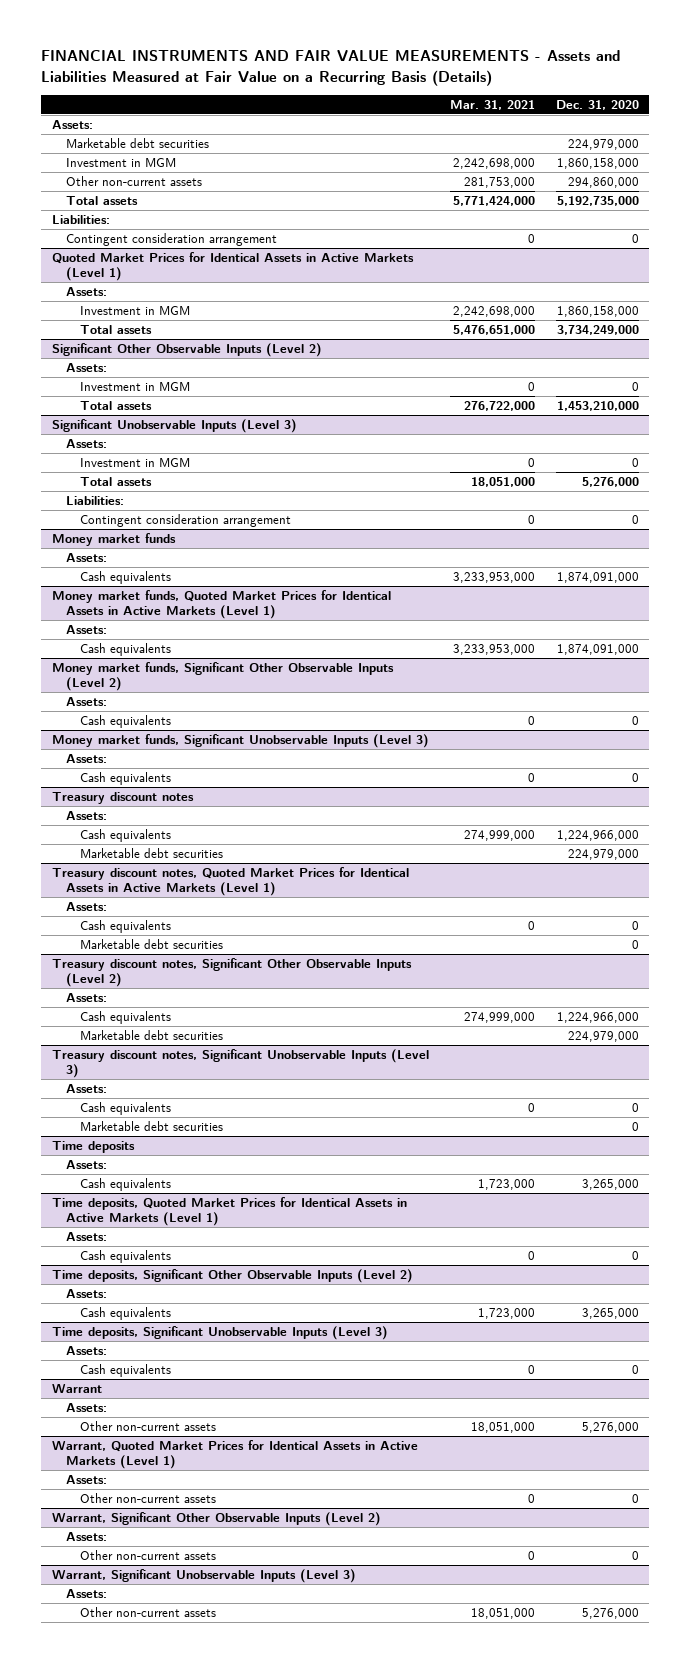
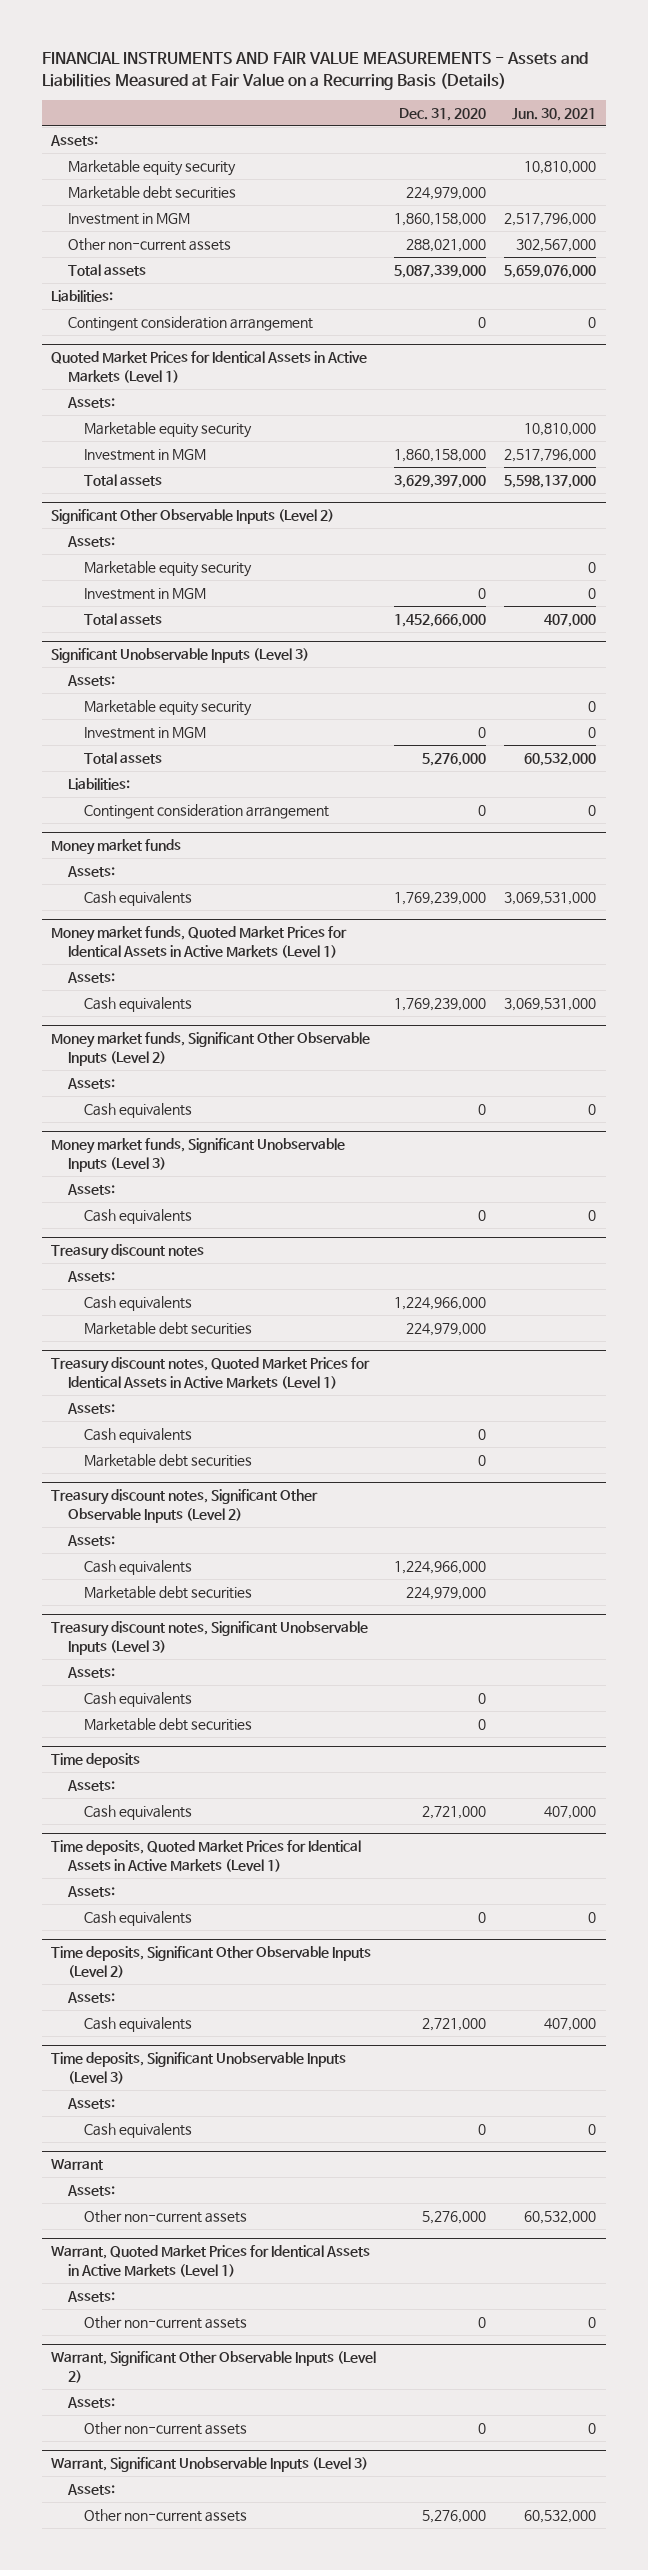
[449,99,535,110] Mar. 31, 2021 -> none
none -> [512,107,597,121] Jun. 30, 2021
none -> [67,160,236,177] Marketable equity security
[567,177,639,189] 294,860,000 -> [406,239,487,253] 288,021,000
[556,196,639,207] 5,192,735,000 -> [394,265,487,279] 5,087,339,000
none -> [84,422,253,439] Marketable equity security
[556,325,639,336] 3,734,249,000 -> [394,475,487,489] 3,629,397,000
none -> [84,561,253,578] Marketable equity security
[556,401,639,412] 1,453,210,000 -> [394,614,487,628] 1,452,666,000
none -> [84,700,253,717] Marketable equity security
[556,572,639,584] 1,874,091,000 -> [394,892,487,906] 1,769,239,000
[556,644,639,656] 1,874,091,000 -> [394,998,487,1012] 1,769,239,000
[581,1179,639,1191] 3,265,000 -> [422,1806,487,1820] 2,721,000
[581,1308,639,1320] 3,265,000 -> [422,2018,487,2032] 2,721,000

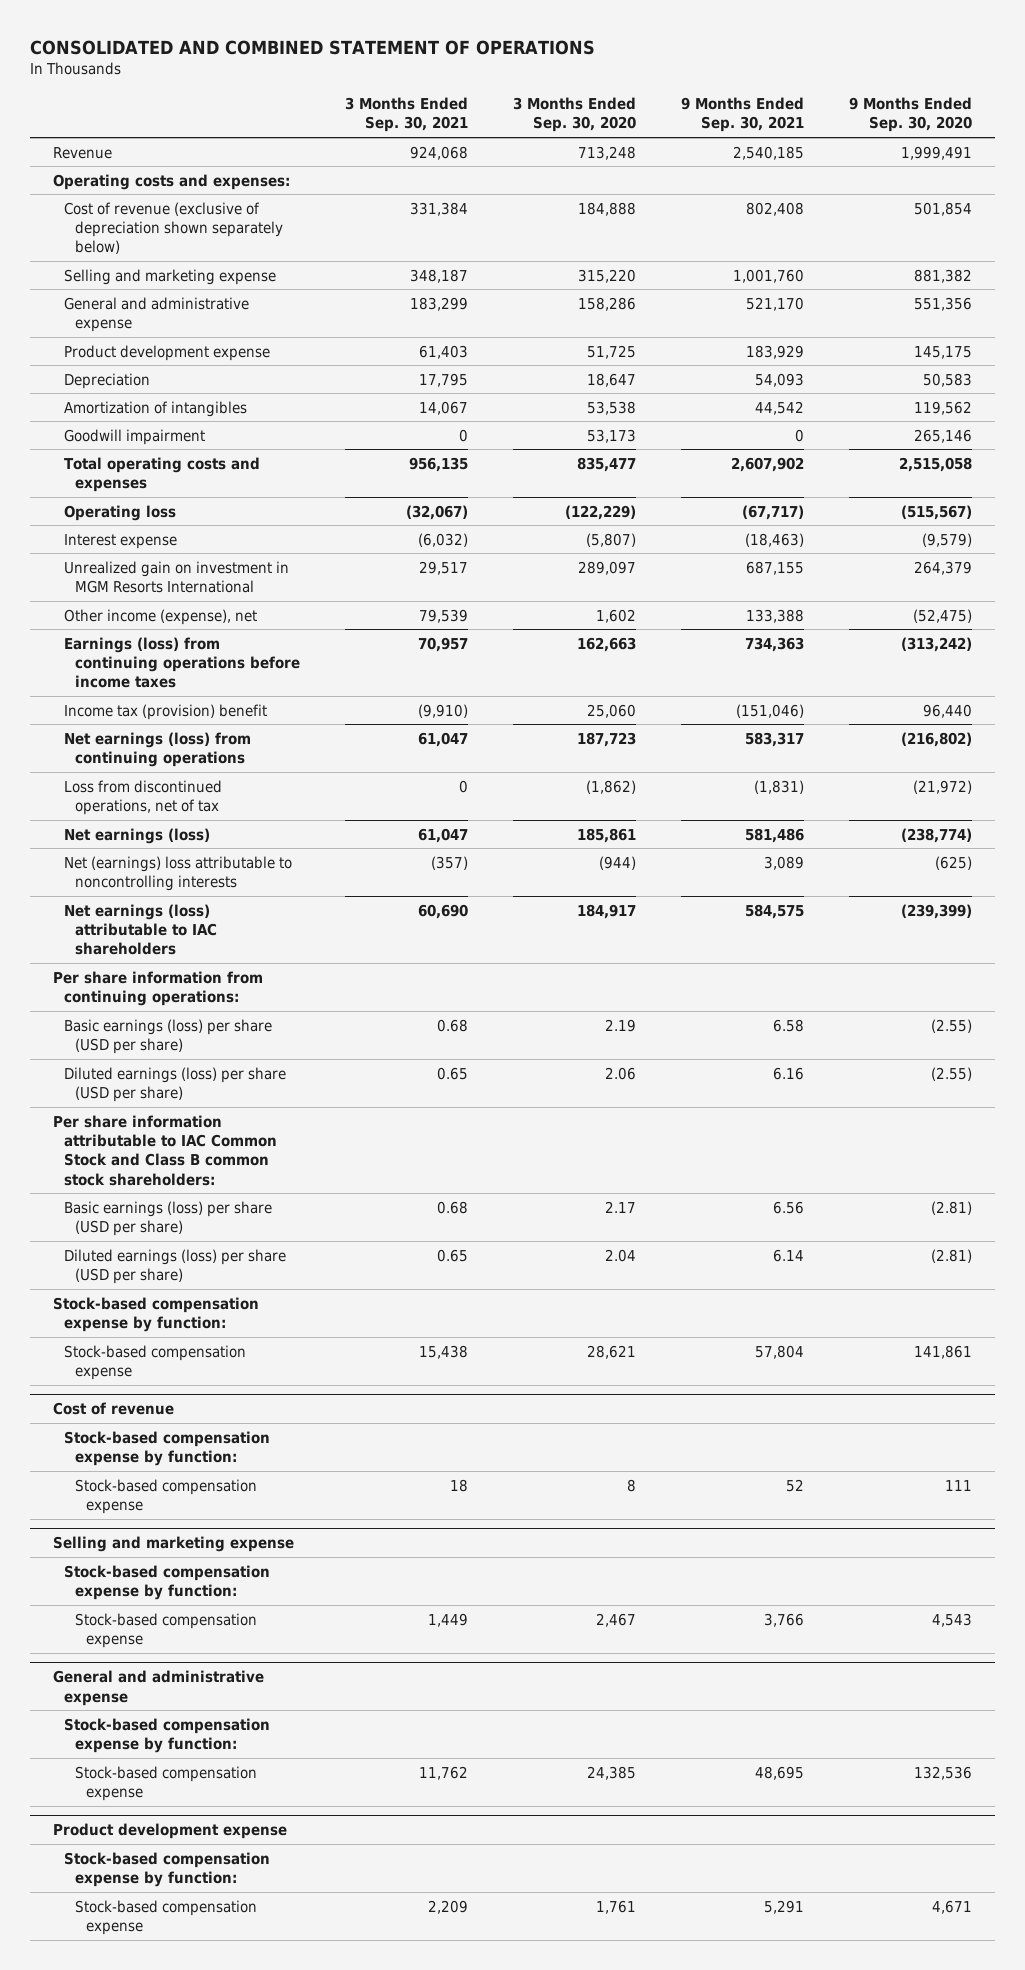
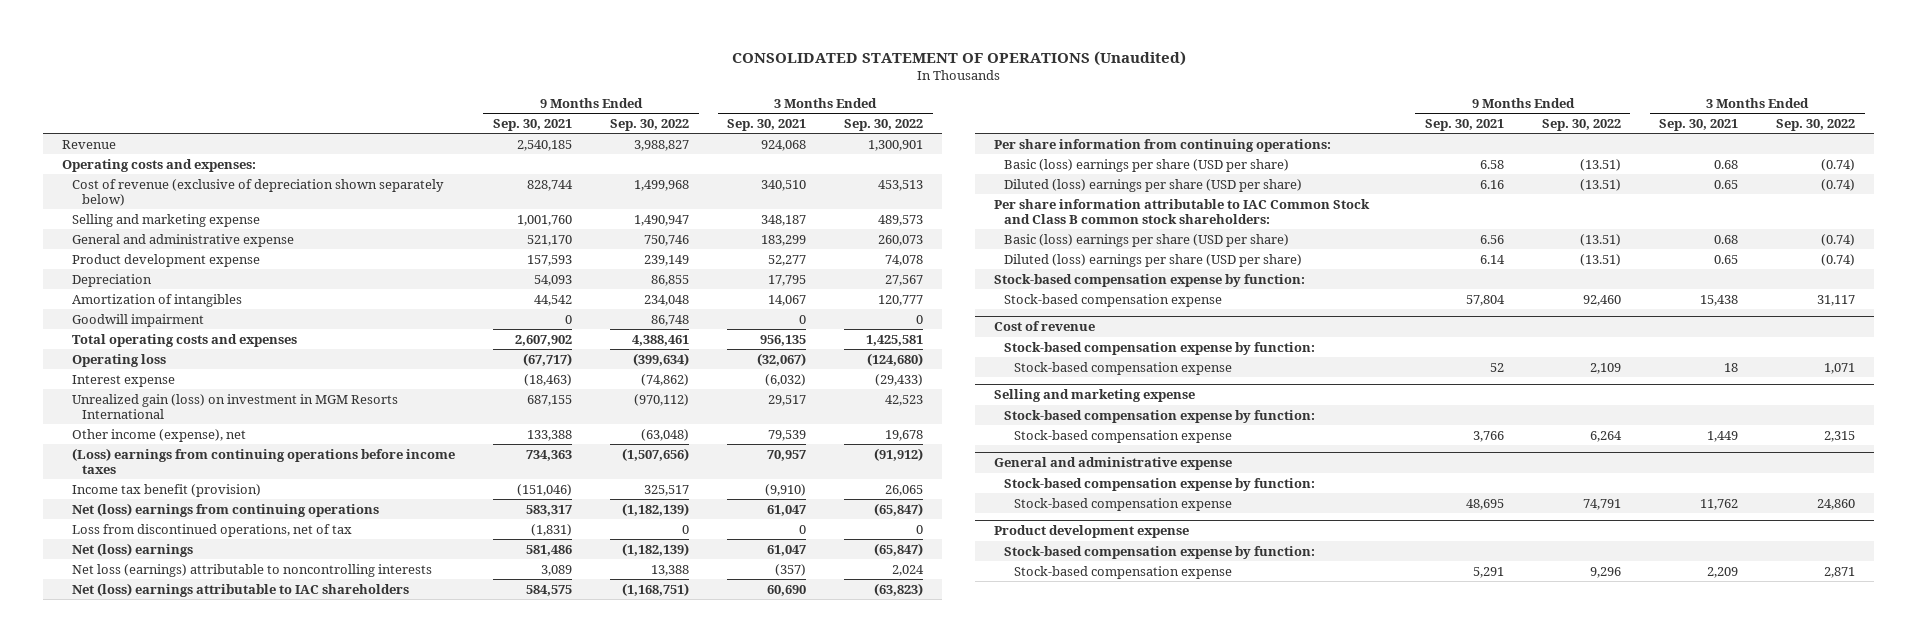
[30,39,596,55] CONSOLIDATED AND COMBINED STATEMENT OF OPERATIONS -> [731,50,1186,66] CONSOLIDATED STATEMENT OF OPERATIONS (Unaudited)
[513,97,637,133] 3 Months Ended Sep. 30, 2020 -> none
[849,97,973,133] 9 Months Ended Sep. 30, 2020 -> none
none -> [610,118,690,131] Sep. 30, 2022
none -> [844,118,924,131] Sep. 30, 2022
[410,201,469,216] 331,384 -> [761,179,807,191] 340,510
[746,201,805,216] 802,408 -> [526,179,573,191] 828,744
[419,344,469,359] 61,403 -> [768,254,807,266] 52,277
[746,344,805,359] 183,929 -> [526,254,572,266] 157,593
[64,560,290,594] Unrealized gain on investment in MGM Resorts International -> [71,393,398,420] Unrealized gain (loss) on investment in MGM Resorts International
[64,636,301,689] Earnings (loss) from continuing operations before income taxes -> [71,447,455,475] (Loss) earnings from continuing operations before income taxes
[64,703,268,720] Income tax (provision) benefit -> [71,483,261,497] Income tax benefit (provision)
[64,731,252,768] Net earnings (loss) from continuing operations -> [71,502,379,517] Net (loss) earnings from continuing operations
[64,827,211,844] Net earnings (loss) -> [71,542,193,557] Net (loss) earnings
[64,855,293,892] Net (earnings) loss attributable to noncontrolling interests -> [71,563,432,577] Net loss (earnings) attributable to noncontrolling interests
[64,903,218,956] Net earnings (loss) attributable to IAC shareholders -> [71,582,409,597] Net (loss) earnings attributable to IAC shareholders
[64,1018,273,1055] Basic earnings (loss) per share (USD per share) -> [1003,158,1289,172] Basic (loss) earnings per share (USD per share)
[64,1066,287,1103] Diluted earnings (loss) per share (USD per share) -> [1003,178,1302,192] Diluted (loss) earnings per share (USD per share)
[64,1200,273,1237] Basic earnings (loss) per share (USD per share) -> [1003,233,1289,247] Basic (loss) earnings per share (USD per share)
[64,1248,287,1285] Diluted earnings (loss) per share (USD per share) -> [1003,253,1302,267] Diluted (loss) earnings per share (USD per share)

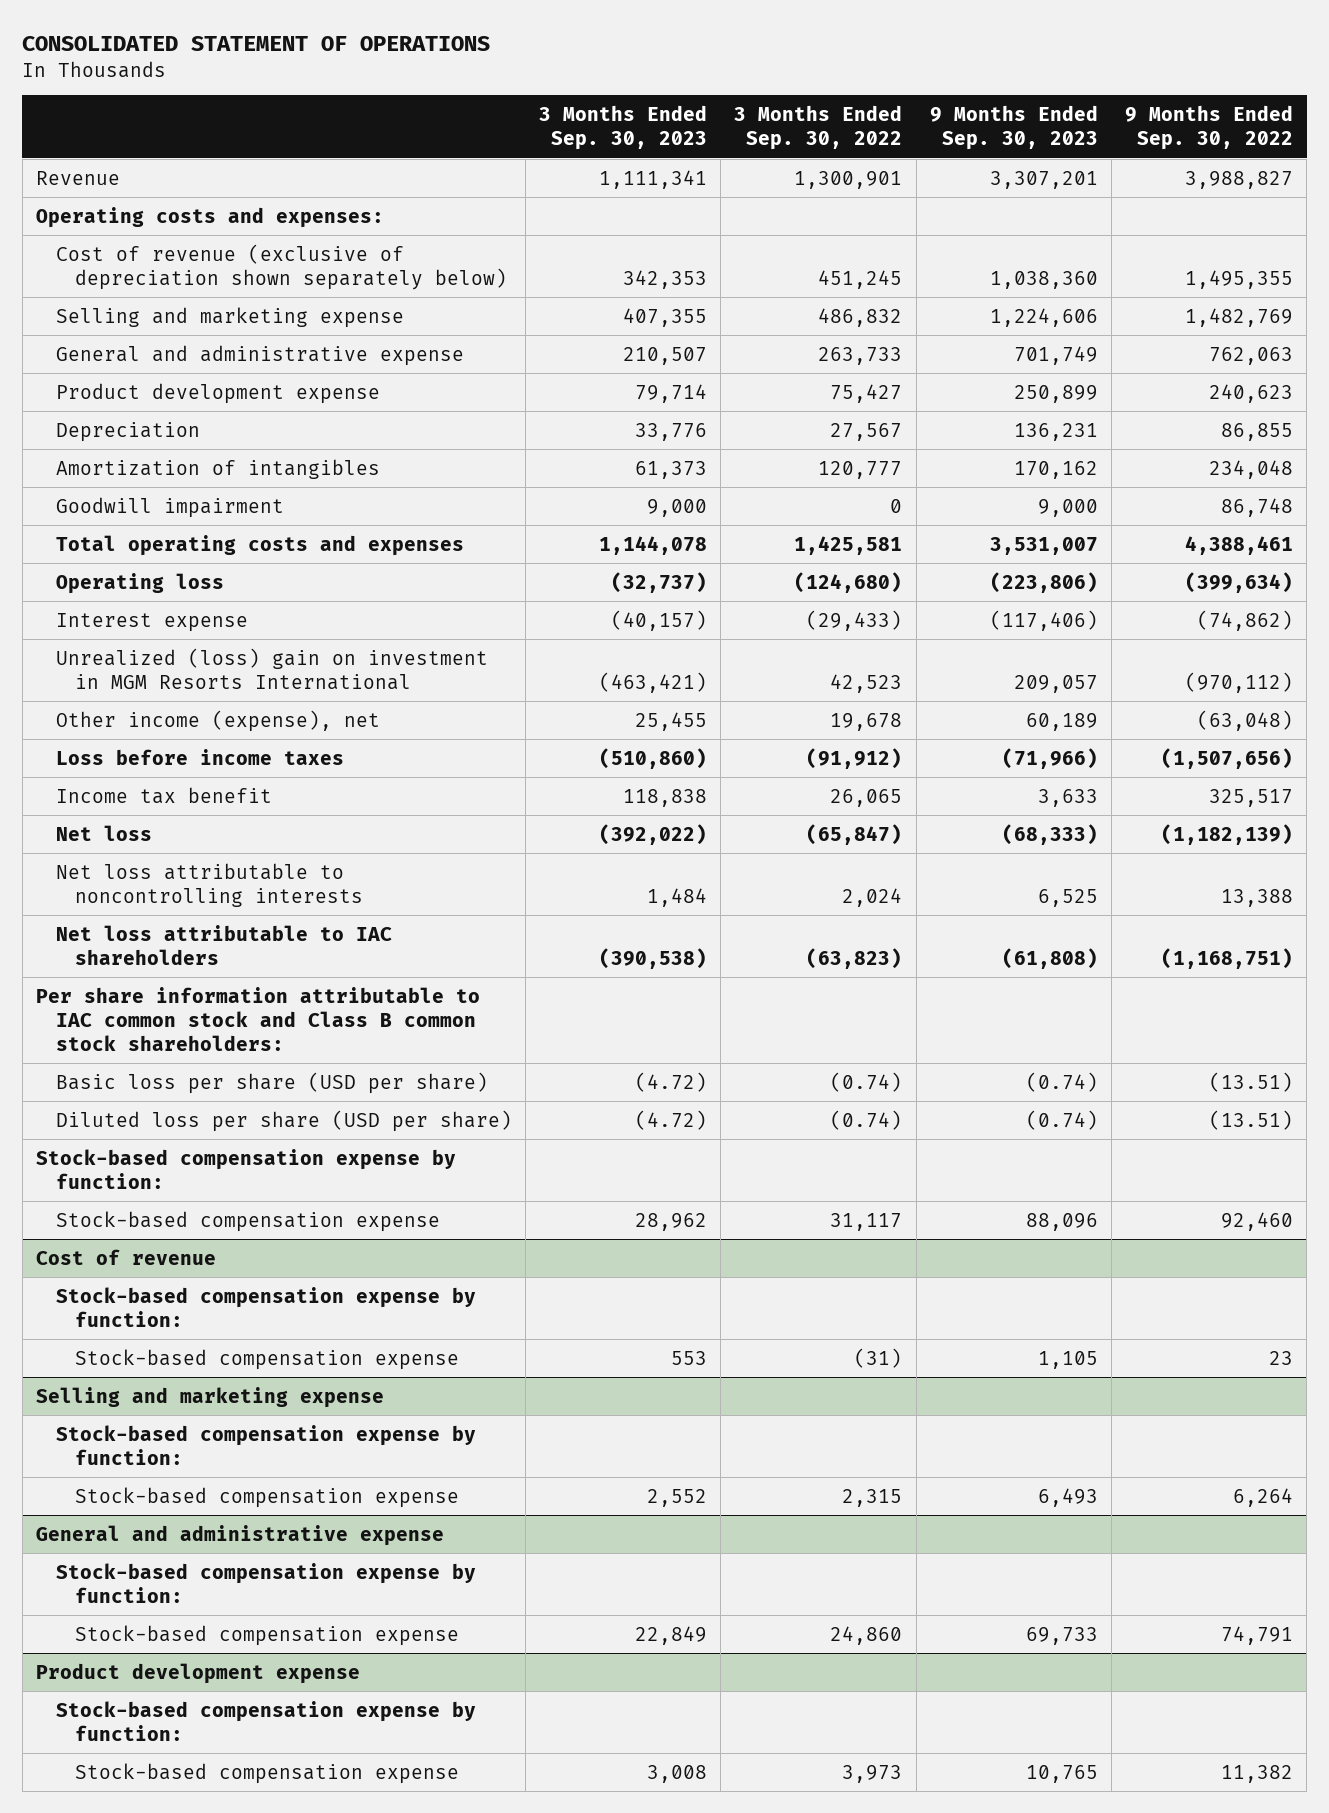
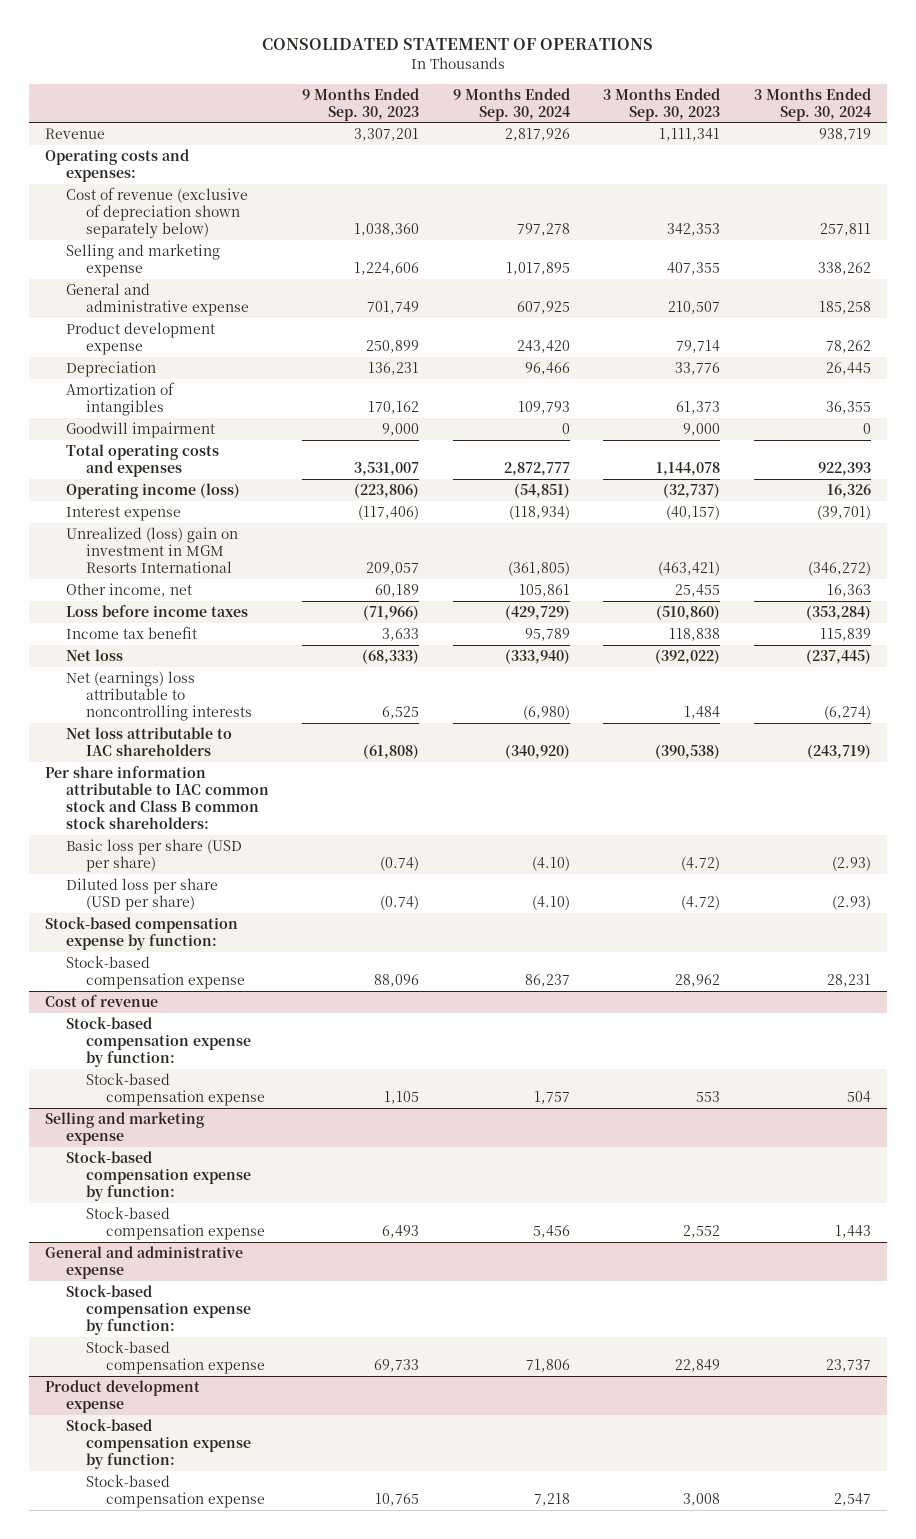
[734,104,903,151] 3 Months Ended Sep. 30, 2022 -> none
[1125,104,1294,151] 9 Months Ended Sep. 30, 2022 -> none
none -> [452,87,570,121] 9 Months Ended Sep. 30, 2024
none -> [753,87,871,121] 3 Months Ended Sep. 30, 2024
[55,572,224,594] Operating loss -> [65,483,240,500] Operating income (loss)
[55,709,380,732] Other income (expense), net -> [65,583,192,598] Other income, net
[55,862,364,907] Net loss attributable to noncontrolling interests -> [65,671,253,722] Net (earnings) loss attributable to noncontrolling interests

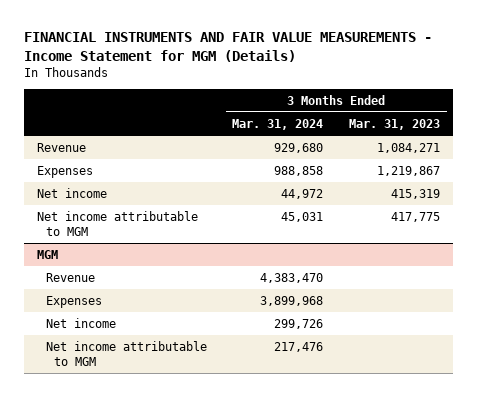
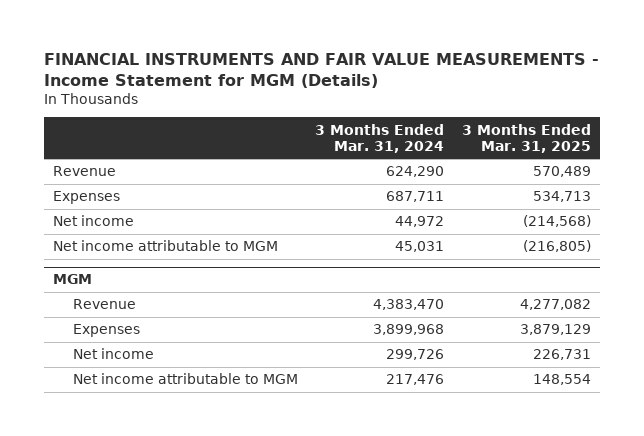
[349,118,441,130] Mar. 31, 2023 -> none
none -> [462,123,592,153] 3 Months Ended Mar. 31, 2025
[274,142,324,153] 929,680 -> [386,166,445,178] 624,290
[274,165,324,176] 988,858 -> [386,191,445,203] 687,711

